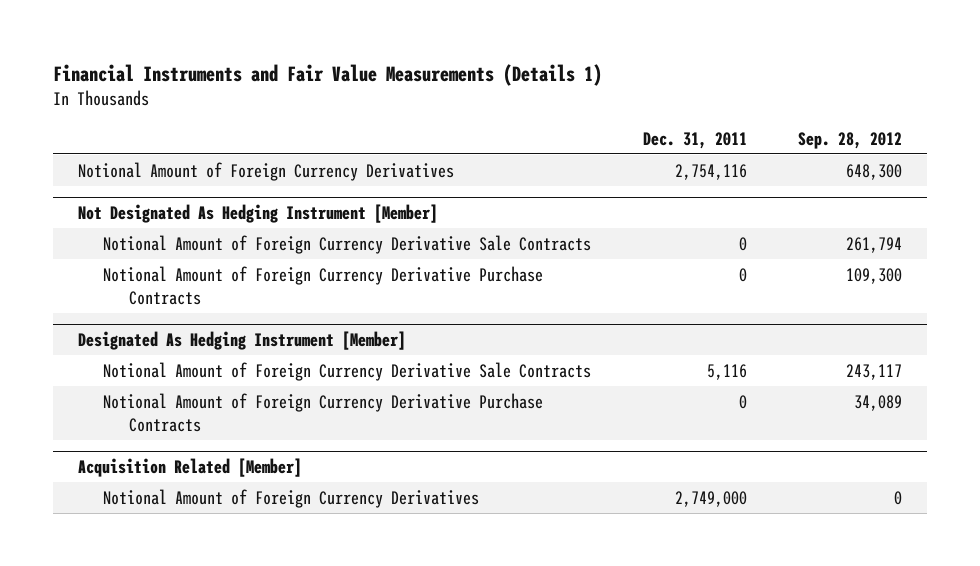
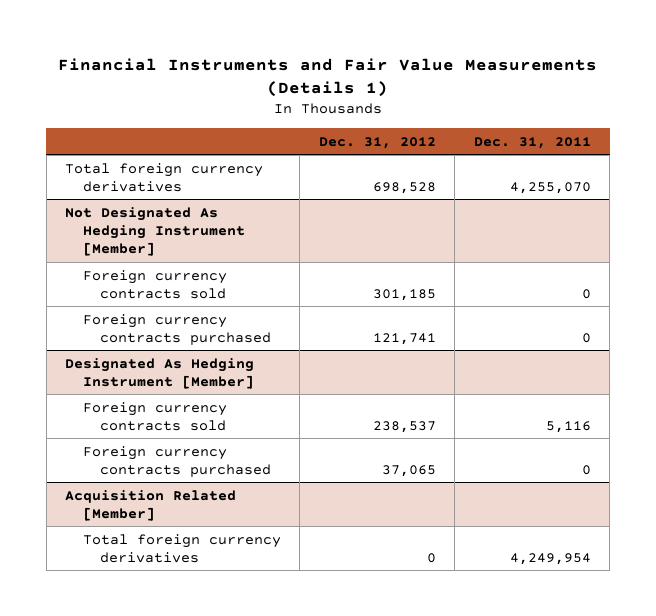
[797,131,902,149] Sep. 28, 2012 -> none
none -> [318,136,436,149] Dec. 31, 2012
[78,161,455,181] Notional Amount of Foreign Currency Derivatives -> [65,162,264,192] Total foreign currency derivatives
[674,163,747,180] 2,754,116 -> [509,181,591,194] 4,255,070
[103,234,592,254] Notional Amount of Foreign Currency Derivative Sale Contracts -> [82,269,227,299] Foreign currency contracts sold
[103,265,544,306] Notional Amount of Foreign Currency Derivative Purchase Contracts -> [82,313,272,345] Foreign currency contracts purchased
[103,361,592,381] Notional Amount of Foreign Currency Derivative Sale Contracts -> [82,401,227,431] Foreign currency contracts sold
[103,392,544,433] Notional Amount of Foreign Currency Derivative Purchase Contracts -> [82,445,272,477] Foreign currency contracts purchased
[103,488,480,508] Notional Amount of Foreign Currency Derivatives -> [82,533,281,563] Total foreign currency derivatives
[674,490,747,507] 2,749,000 -> [509,552,591,565] 4,249,954

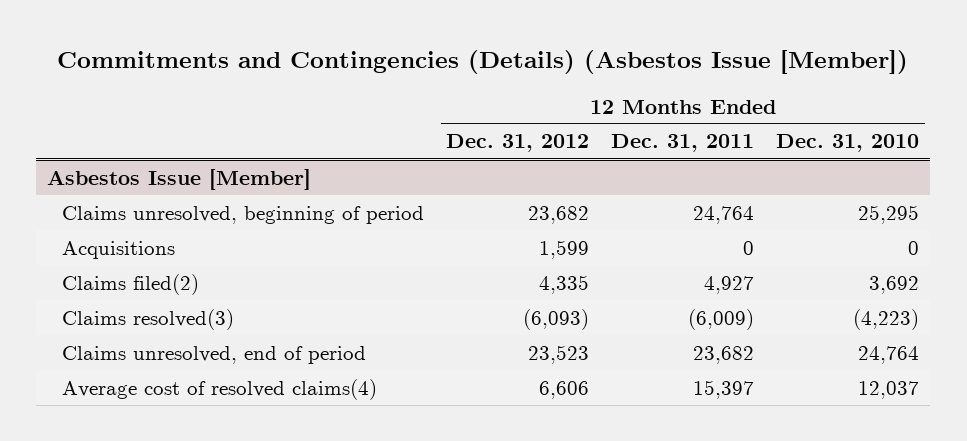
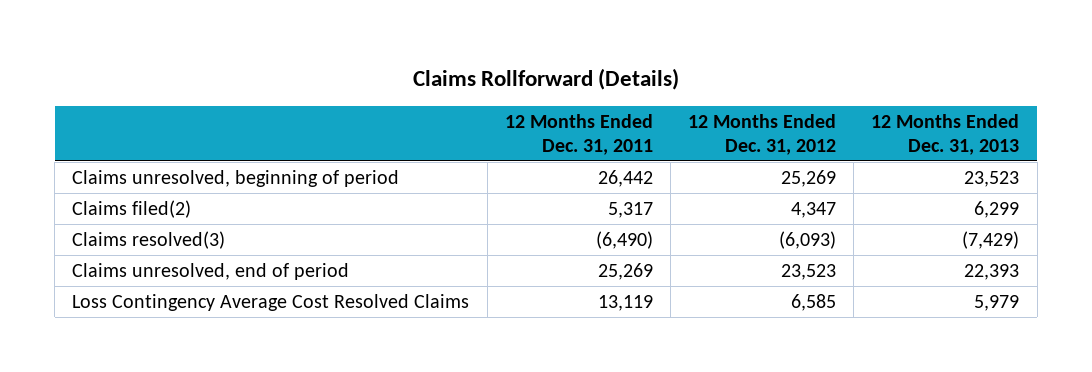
[57,50,909,75] Commitments and Contingencies (Details) (Asbestos Issue [Member]) -> [412,67,679,90] Claims Rollforward (Details)
[776,134,920,153] Dec. 31, 2010 -> none
none -> [871,113,1020,155] 12 Months Ended Dec. 31, 2013
[47,168,312,190] Asbestos Issue [Member] -> none
[62,240,176,259] Acquisitions -> none
[528,205,590,224] 23,682 -> [781,169,837,187] 25,269
[693,205,755,224] 24,764 -> [597,169,653,187] 26,442
[539,274,590,294] 4,335 -> [791,201,837,218] 4,347
[704,275,755,294] 4,927 -> [607,201,653,218] 5,317
[688,308,755,330] (6,009) -> [595,230,653,249] (6,490)
[693,345,755,364] 23,682 -> [597,262,653,280] 25,269
[62,378,378,400] Average cost of resolved claims(4) -> [72,293,470,311] Loss Contingency Average Cost Resolved Claims
[539,380,590,399] 6,606 -> [791,293,837,311] 6,585
[693,379,755,399] 15,397 -> [597,294,653,311] 13,119

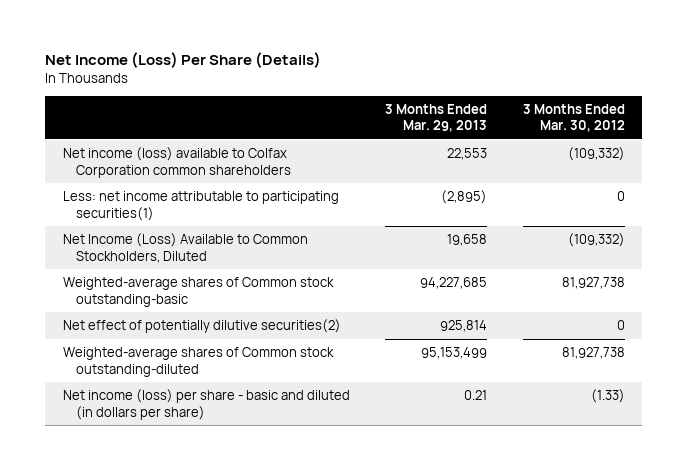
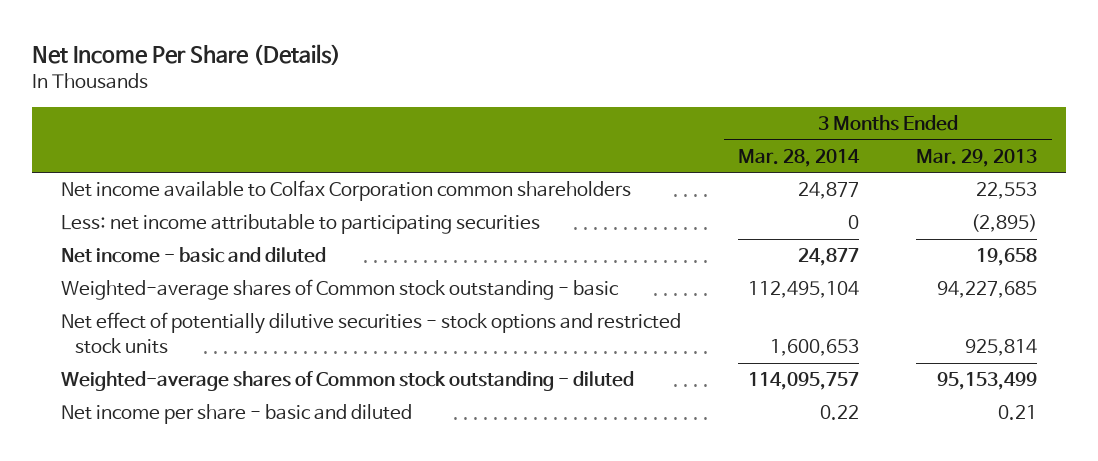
[44,52,321,69] Net Income (Loss) Per Share (Details) -> [31,43,341,65] Net Income Per Share (Details)
[522,103,625,133] 3 Months Ended Mar. 30, 2012 -> none
none -> [738,148,861,167] Mar. 28, 2014
[62,147,292,178] Net income (loss) available to Colfax Corporation common shareholders -> [60,180,631,202] Net income available to Colfax Corporation common shareholders
[62,191,339,221] Less: net income attributable to participating securities(1) -> [60,214,540,235] Less: net income attributable to participating securities
[62,233,308,263] Net Income (Loss) Available to Common Stockholders, Diluted -> [60,247,326,264] Net income - basic and diluted
[62,277,334,307] Weighted-average shares of Common stock outstanding-basic -> [60,279,619,301] Weighted-average shares of Common stock outstanding - basic
[62,319,341,334] Net effect of potentially dilutive securities(2) -> [60,312,681,355] Net effect of potentially dilutive securities - stock options and restricted stock units
[62,347,334,377] Weighted-average shares of Common stock outstanding-diluted -> [60,371,634,392] Weighted-average shares of Common stock outstanding - diluted
[62,389,350,420] Net income (loss) per share - basic and diluted (in dollars per share) -> [60,404,412,425] Net income per share - basic and diluted

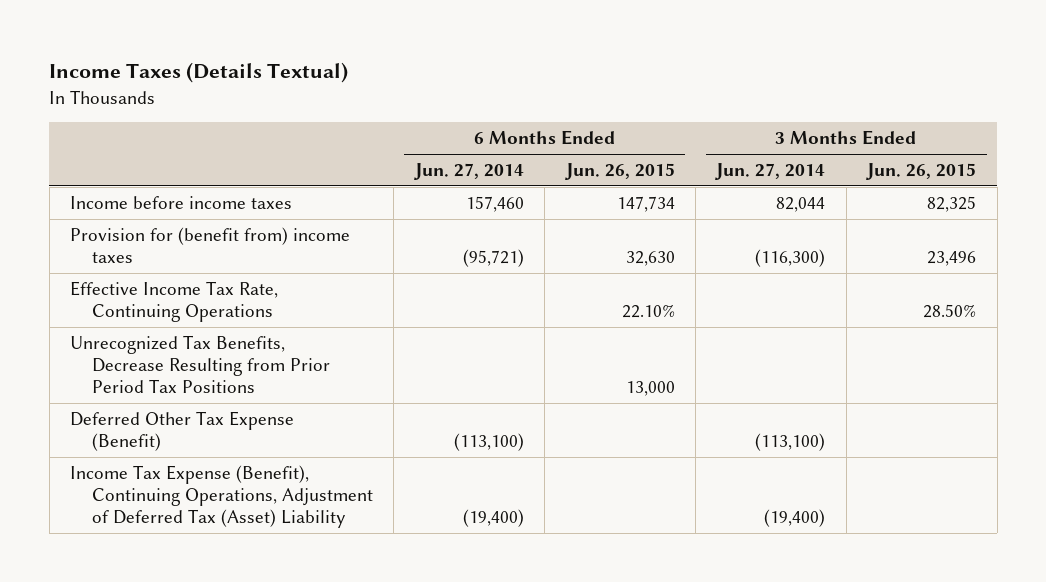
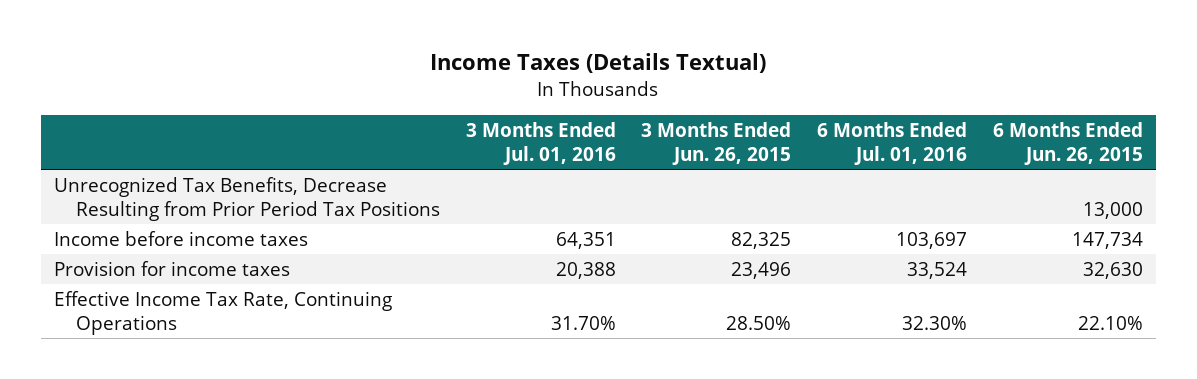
[413,163,524,181] Jun. 27, 2014 -> none
[715,163,826,181] Jun. 27, 2014 -> none
none -> [465,121,616,165] 3 Months Ended Jul. 01, 2016
none -> [817,121,968,165] 6 Months Ended Jul. 01, 2016
[70,334,330,394] Unrecognized Tax Benefits, Decrease Resulting from Prior Period Tax Positions -> [53,176,440,221] Unrecognized Tax Benefits, Decrease Resulting from Prior Period Tax Positions
[70,226,351,264] Provision for (benefit from) income taxes -> [53,260,290,276] Provision for income taxes
[70,410,295,452] Deferred Other Tax Expense (Benefit) -> none
[70,464,373,529] Income Tax Expense (Benefit), Continuing Operations, Adjustment of Deferred Tax (Asset) Liability -> none

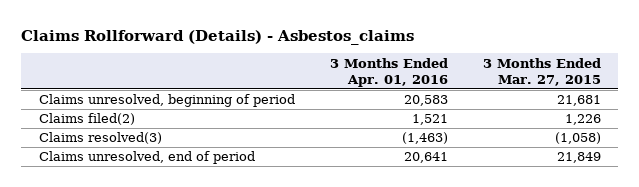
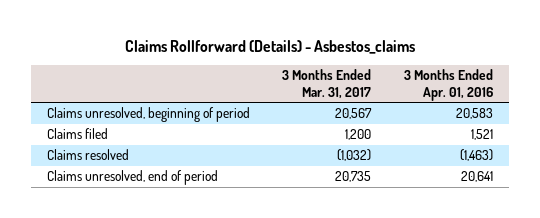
[482,57,601,86] 3 Months Ended Mar. 27, 2015 -> none
none -> [282,69,372,99] 3 Months Ended Mar. 31, 2017
[38,113,135,126] Claims filed(2) -> [47,128,109,140] Claims filed
[38,132,162,145] Claims resolved(3) -> [47,149,130,161] Claims resolved

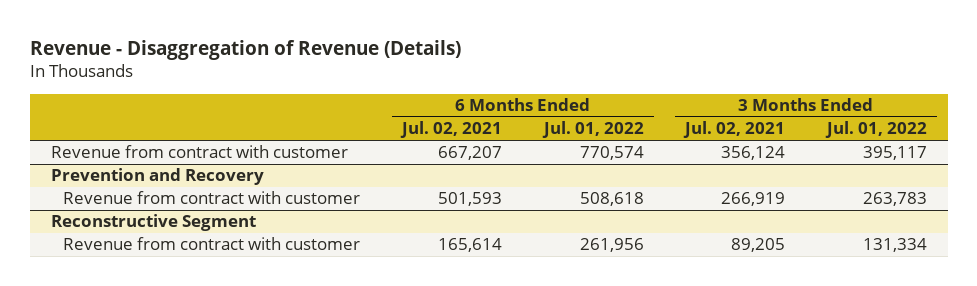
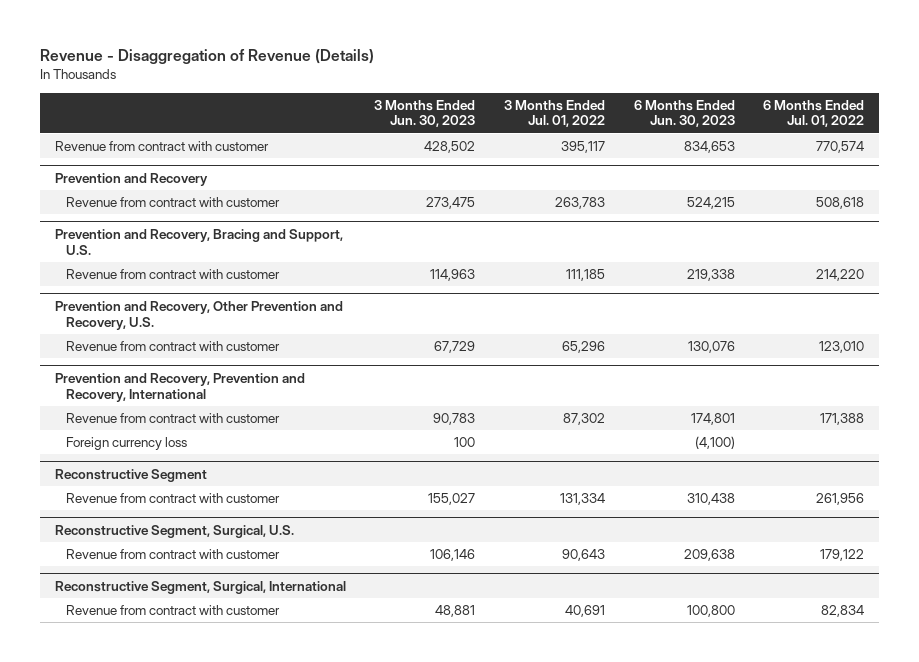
[399,121,502,139] Jul. 02, 2021 -> none
[683,121,786,139] Jul. 02, 2021 -> none
none -> [374,99,476,128] 3 Months Ended Jun. 30, 2023
none -> [633,99,735,128] 6 Months Ended Jun. 30, 2023
none -> [54,228,343,255] Prevention and Recovery, Bracing and Support, U.S.
none -> [66,268,281,279] Revenue from contract with customer
none -> [54,300,343,330] Prevention and Recovery, Other Prevention and Recovery, U.S.
none -> [66,340,281,351] Revenue from contract with customer
none -> [54,372,305,402] Prevention and Recovery, Prevention and Recovery, International
none -> [66,412,281,423] Revenue from contract with customer
none -> [66,436,188,450] Foreign currency loss
none -> [54,524,294,538] Reconstructive Segment, Surgical, U.S.
none -> [66,548,281,559] Revenue from contract with customer
none -> [54,580,346,594] Reconstructive Segment, Surgical, International
none -> [66,604,281,615] Revenue from contract with customer

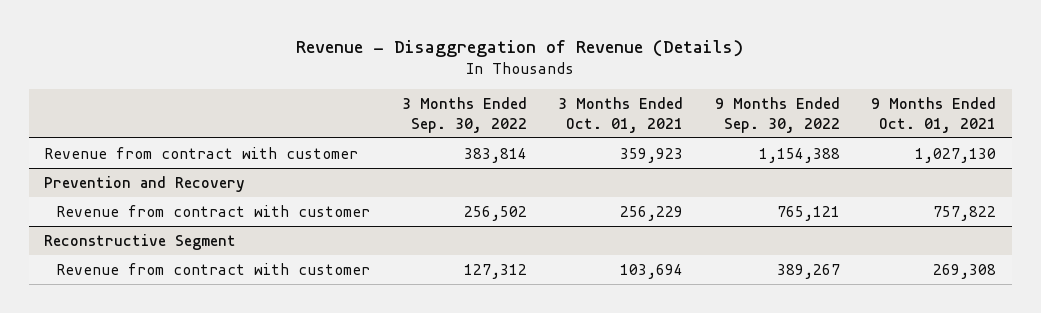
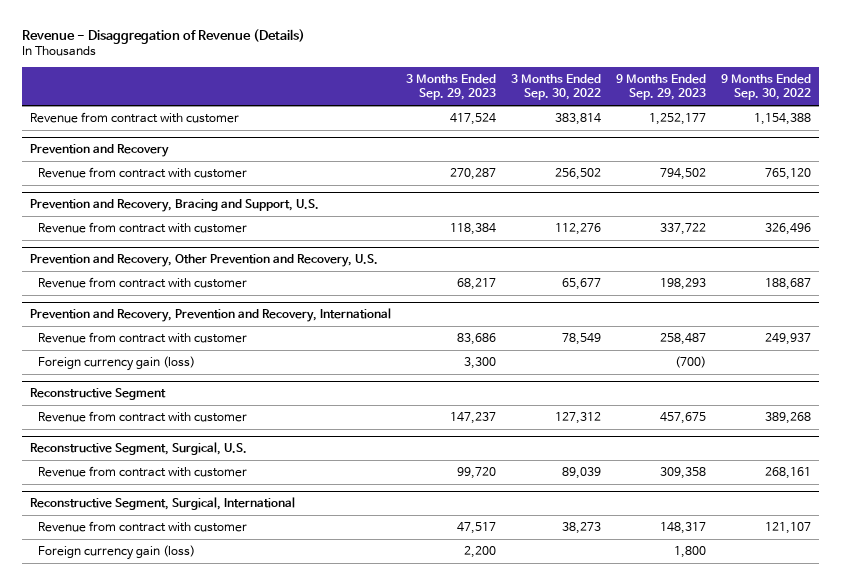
[558,97,684,133] 3 Months Ended Oct. 01, 2021 -> none
[871,97,997,133] 9 Months Ended Oct. 01, 2021 -> none
none -> [405,73,496,101] 3 Months Ended Sep. 29, 2023
none -> [616,73,707,101] 9 Months Ended Sep. 29, 2023
[776,205,840,221] 765,121 -> [765,167,812,180] 765,120
none -> [29,199,319,213] Prevention and Recovery, Bracing and Support, U.S.
none -> [38,221,248,233] Revenue from contract with customer
none -> [29,254,378,268] Prevention and Recovery, Other Prevention and Recovery, U.S.
none -> [38,276,248,288] Revenue from contract with customer
none -> [29,308,391,323] Prevention and Recovery, Prevention and Recovery, International
none -> [38,331,248,343] Revenue from contract with customer
none -> [38,355,196,371] Foreign currency gain (loss)
[776,263,840,279] 389,267 -> [765,411,812,424] 389,268
none -> [29,442,247,456] Reconstructive Segment, Surgical, U.S.
none -> [38,465,248,477] Revenue from contract with customer
none -> [29,497,295,511] Reconstructive Segment, Surgical, International
none -> [38,520,248,532] Revenue from contract with customer
none -> [38,544,196,560] Foreign currency gain (loss)

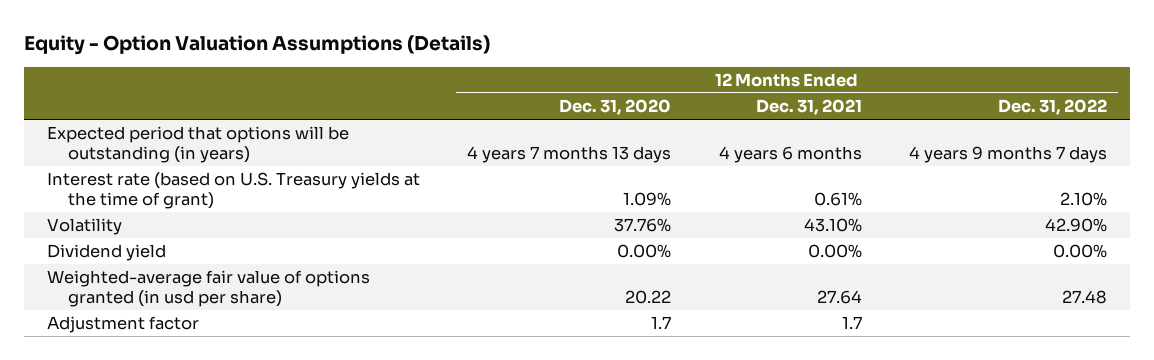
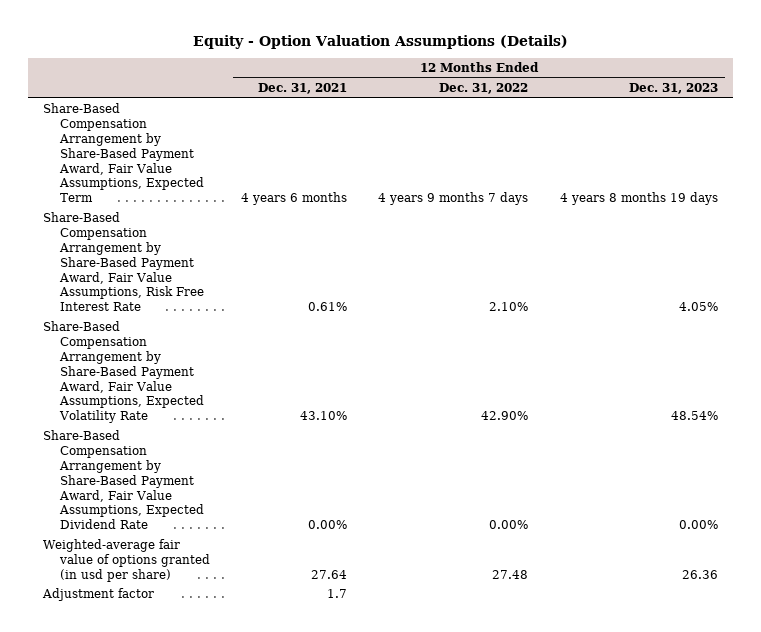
[559,99,672,116] Dec. 31, 2020 -> none
none -> [628,83,718,95] Dec. 31, 2023
[47,126,350,164] Expected period that options will be outstanding (in years) -> [43,103,204,203] Share-Based Compensation Arrangement by Share-Based Payment Award, Fair Value Assumptions, Expected Term
[47,172,421,210] Interest rate (based on U.S. Treasury yields at the time of grant) -> [43,212,204,312] Share-Based Compensation Arrangement by Share-Based Payment Award, Fair Value Assumptions, Risk Free Interest Rate
[47,218,123,236] Volatility -> [43,321,204,424] Share-Based Compensation Arrangement by Share-Based Payment Award, Fair Value Assumptions, Expected Volatility Rate
[47,244,167,262] Dividend yield -> [43,430,204,530] Share-Based Compensation Arrangement by Share-Based Payment Award, Fair Value Assumptions, Expected Dividend Rate

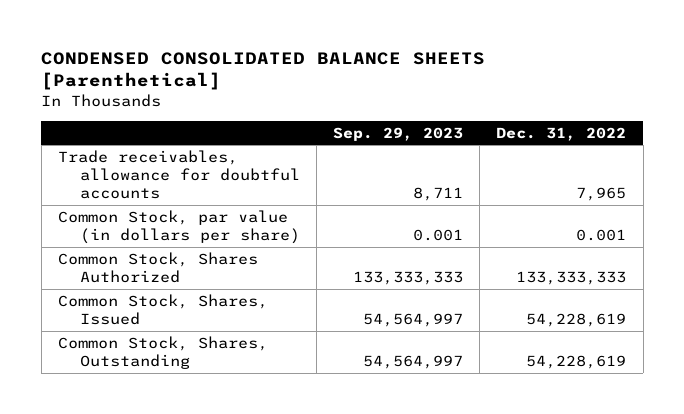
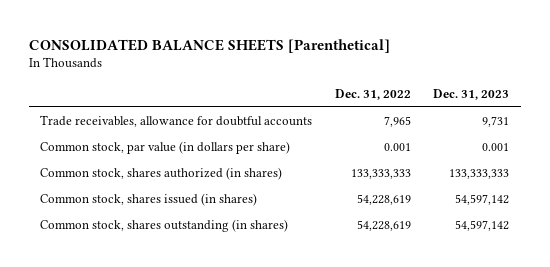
[41,51,486,91] CONDENSED CONSOLIDATED BALANCE SHEETS [Parenthetical] -> [29,38,391,53] CONSOLIDATED BALANCE SHEETS [Parenthetical]
[333,126,464,141] Sep. 29, 2023 -> none
none -> [433,88,510,100] Dec. 31, 2023
[57,209,300,244] Common Stock, par value (in dollars per share) -> [40,141,291,155] Common stock, par value (in dollars per share)
[57,251,258,283] Common Stock, Shares Authorized -> [40,167,283,181] Common stock, shares authorized (in shares)
[57,293,268,325] Common Stock, Shares, Issued -> [40,193,258,207] Common stock, shares issued (in shares)
[57,335,268,369] Common Stock, Shares, Outstanding -> [40,219,289,233] Common stock, shares outstanding (in shares)

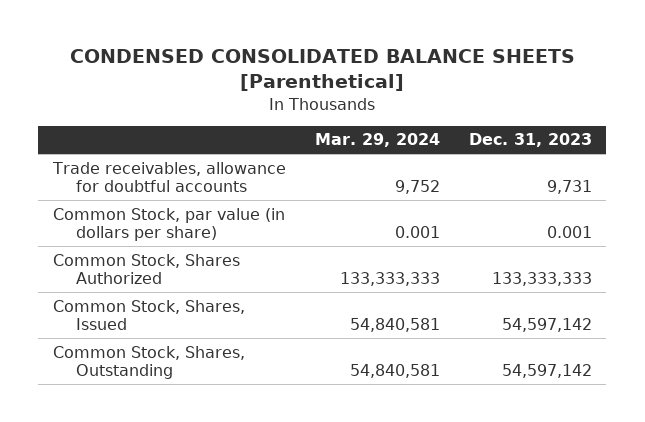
[29,38,391,53] CONSOLIDATED BALANCE SHEETS [Parenthetical] -> [70,49,576,92] CONDENSED CONSOLIDATED BALANCE SHEETS [Parenthetical]
[334,88,411,100] Dec. 31, 2022 -> none
none -> [314,133,440,148] Mar. 29, 2024
[40,141,291,155] Common stock, par value (in dollars per share) -> [52,207,285,242] Common Stock, par value (in dollars per share)
[40,167,283,181] Common stock, shares authorized (in shares) -> [52,253,240,285] Common Stock, Shares Authorized
[40,193,258,207] Common stock, shares issued (in shares) -> [52,299,245,331] Common Stock, Shares, Issued
[40,219,289,233] Common stock, shares outstanding (in shares) -> [52,345,245,380] Common Stock, Shares, Outstanding

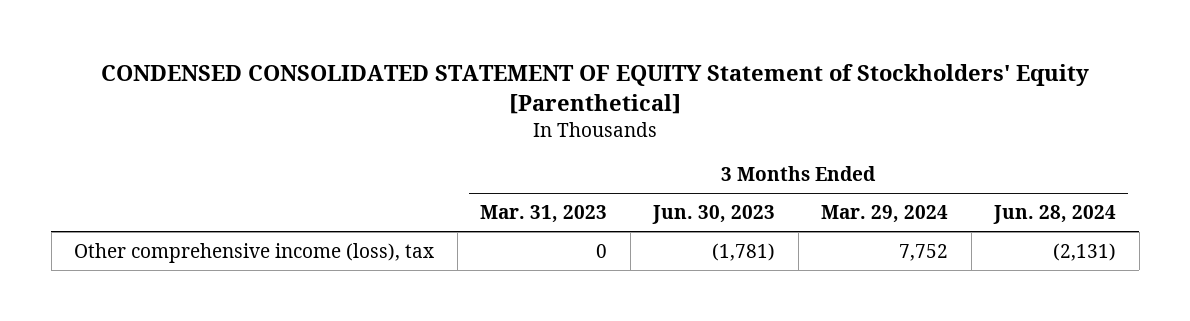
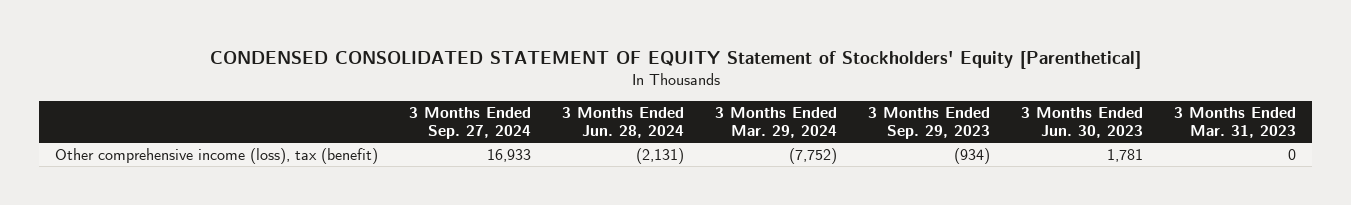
none -> [409,106,532,140] 3 Months Ended Sep. 27, 2024
none -> [868,106,991,140] 3 Months Ended Sep. 29, 2023
[74,242,435,263] Other comprehensive income (loss), tax -> [54,148,378,165] Other comprehensive income (loss), tax (benefit)
[712,242,776,261] (1,781) -> [1107,149,1144,163] 1,781
[899,243,949,261] 7,752 -> [789,148,838,165] (7,752)

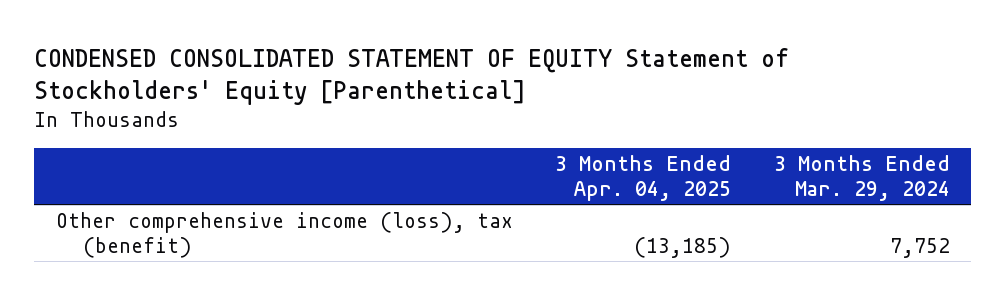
[409,106,532,140] 3 Months Ended Sep. 27, 2024 -> none
[562,106,685,139] 3 Months Ended Jun. 28, 2024 -> none
[868,106,991,140] 3 Months Ended Sep. 29, 2023 -> none
[1021,106,1144,139] 3 Months Ended Jun. 30, 2023 -> none
[1174,106,1297,139] 3 Months Ended Mar. 31, 2023 -> none
none -> [555,154,732,201] 3 Months Ended Apr. 04, 2025
[789,148,838,165] (7,752) -> [889,237,950,258] 7,752

